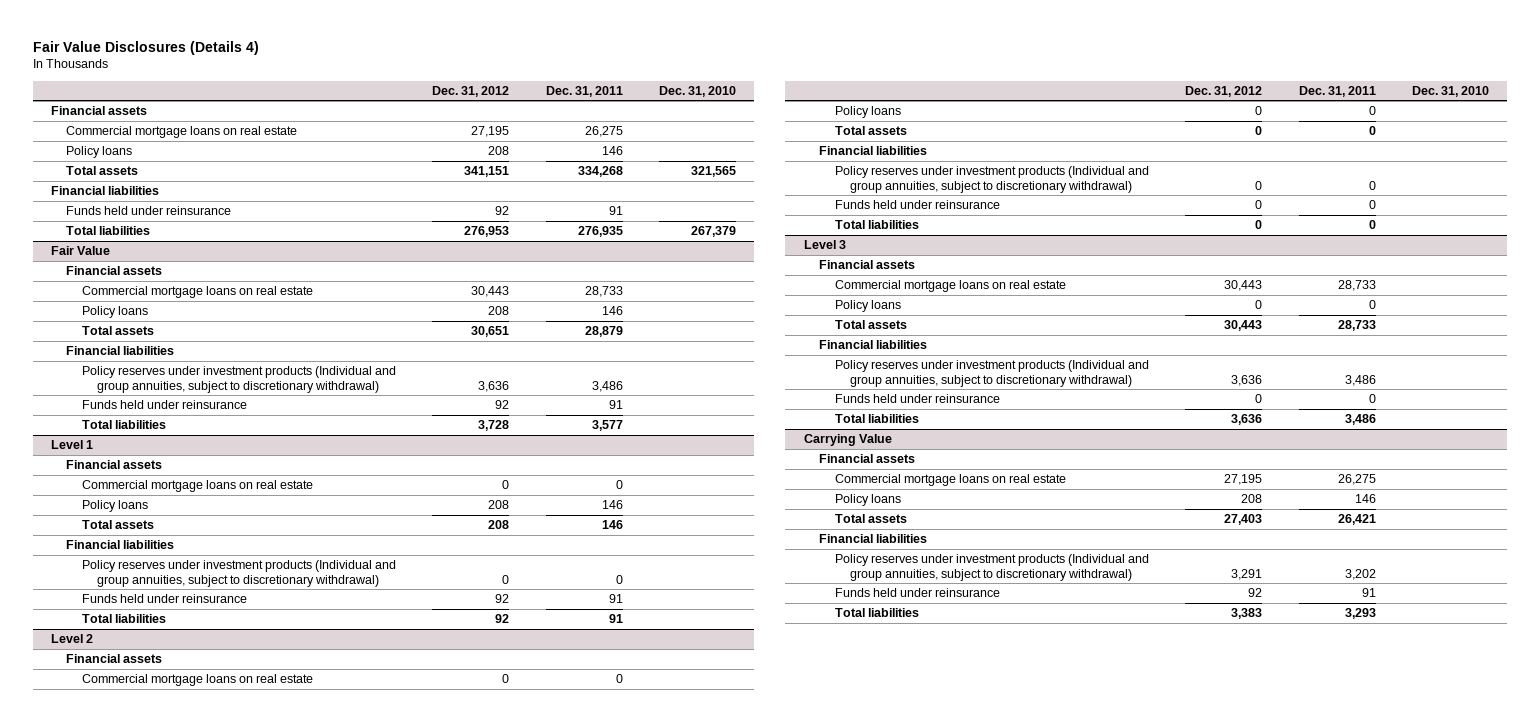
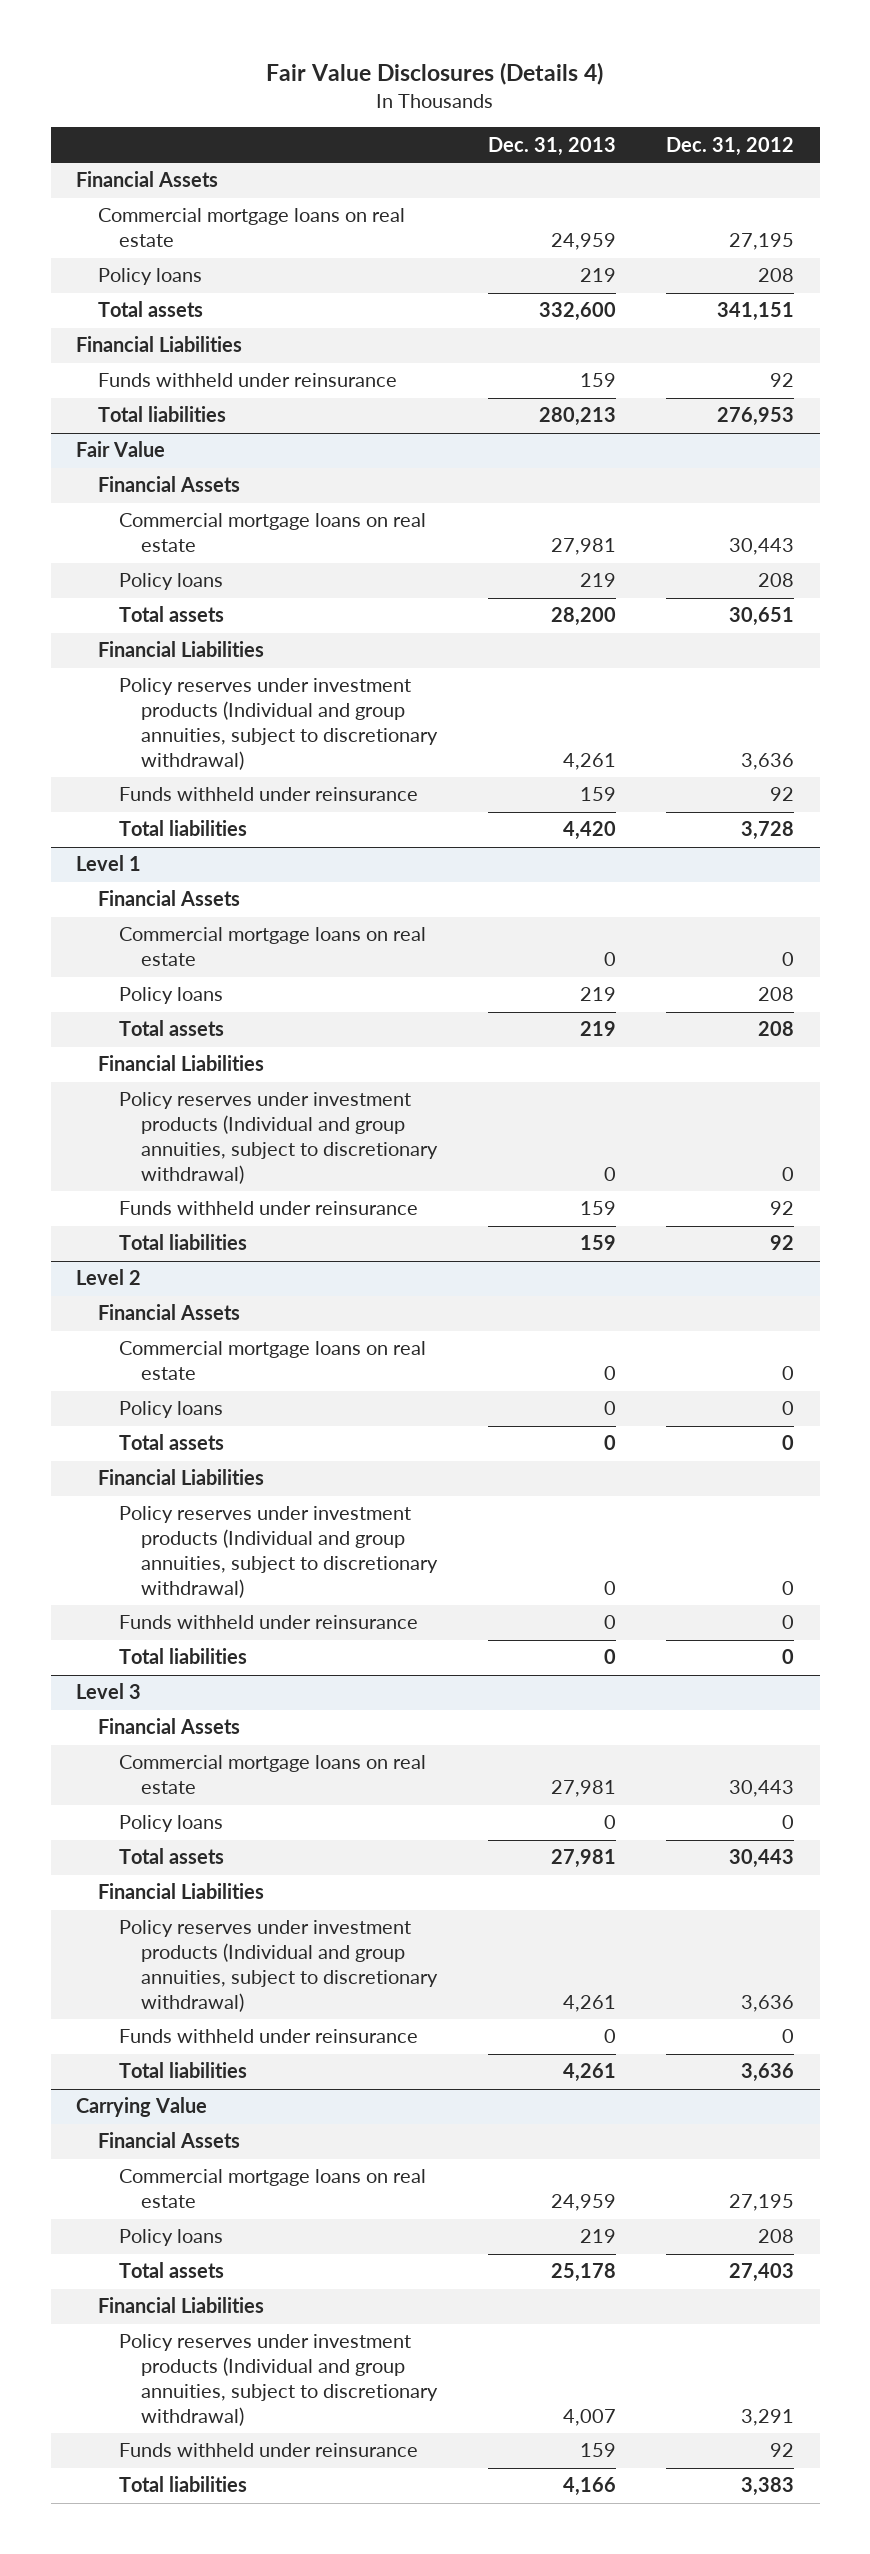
[545,85,623,97] Dec. 31, 2011 -> none
[659,85,737,97] Dec. 31, 2010 -> none
none -> [487,136,616,156] Dec. 31, 2013
[50,106,147,116] Financial assets -> [75,171,218,188] Financial Assets
[50,186,159,196] Financial liabilities -> [75,336,242,353] Financial Liabilities
[66,206,232,216] Funds held under reinsurance -> [97,373,397,388] Funds withheld under reinsurance
[66,266,163,276] Financial assets -> [97,476,240,493] Financial Assets
[66,346,175,356] Financial liabilities -> [97,641,264,658] Financial Liabilities
[81,400,247,410] Funds held under reinsurance -> [119,787,419,802] Funds withheld under reinsurance
[66,460,163,470] Financial assets -> [97,890,240,907] Financial Assets
[66,540,175,550] Financial liabilities -> [97,1055,264,1072] Financial Liabilities
[81,594,247,604] Funds held under reinsurance -> [119,1201,419,1216] Funds withheld under reinsurance
[66,654,163,664] Financial assets -> [97,1304,240,1321] Financial Assets
[819,146,928,156] Financial liabilities -> [97,1469,264,1486] Financial Liabilities
[834,200,1000,210] Funds held under reinsurance -> [119,1615,419,1630] Funds withheld under reinsurance
[819,260,916,270] Financial assets -> [97,1718,240,1735] Financial Assets
[819,340,928,350] Financial liabilities -> [97,1883,264,1900] Financial Liabilities
[834,394,1000,404] Funds held under reinsurance -> [119,2029,419,2044] Funds withheld under reinsurance
[819,454,916,464] Financial assets -> [97,2132,240,2149] Financial Assets
[819,534,928,544] Financial liabilities -> [97,2297,264,2314] Financial Liabilities
[834,588,1000,598] Funds held under reinsurance -> [119,2443,419,2458] Funds withheld under reinsurance

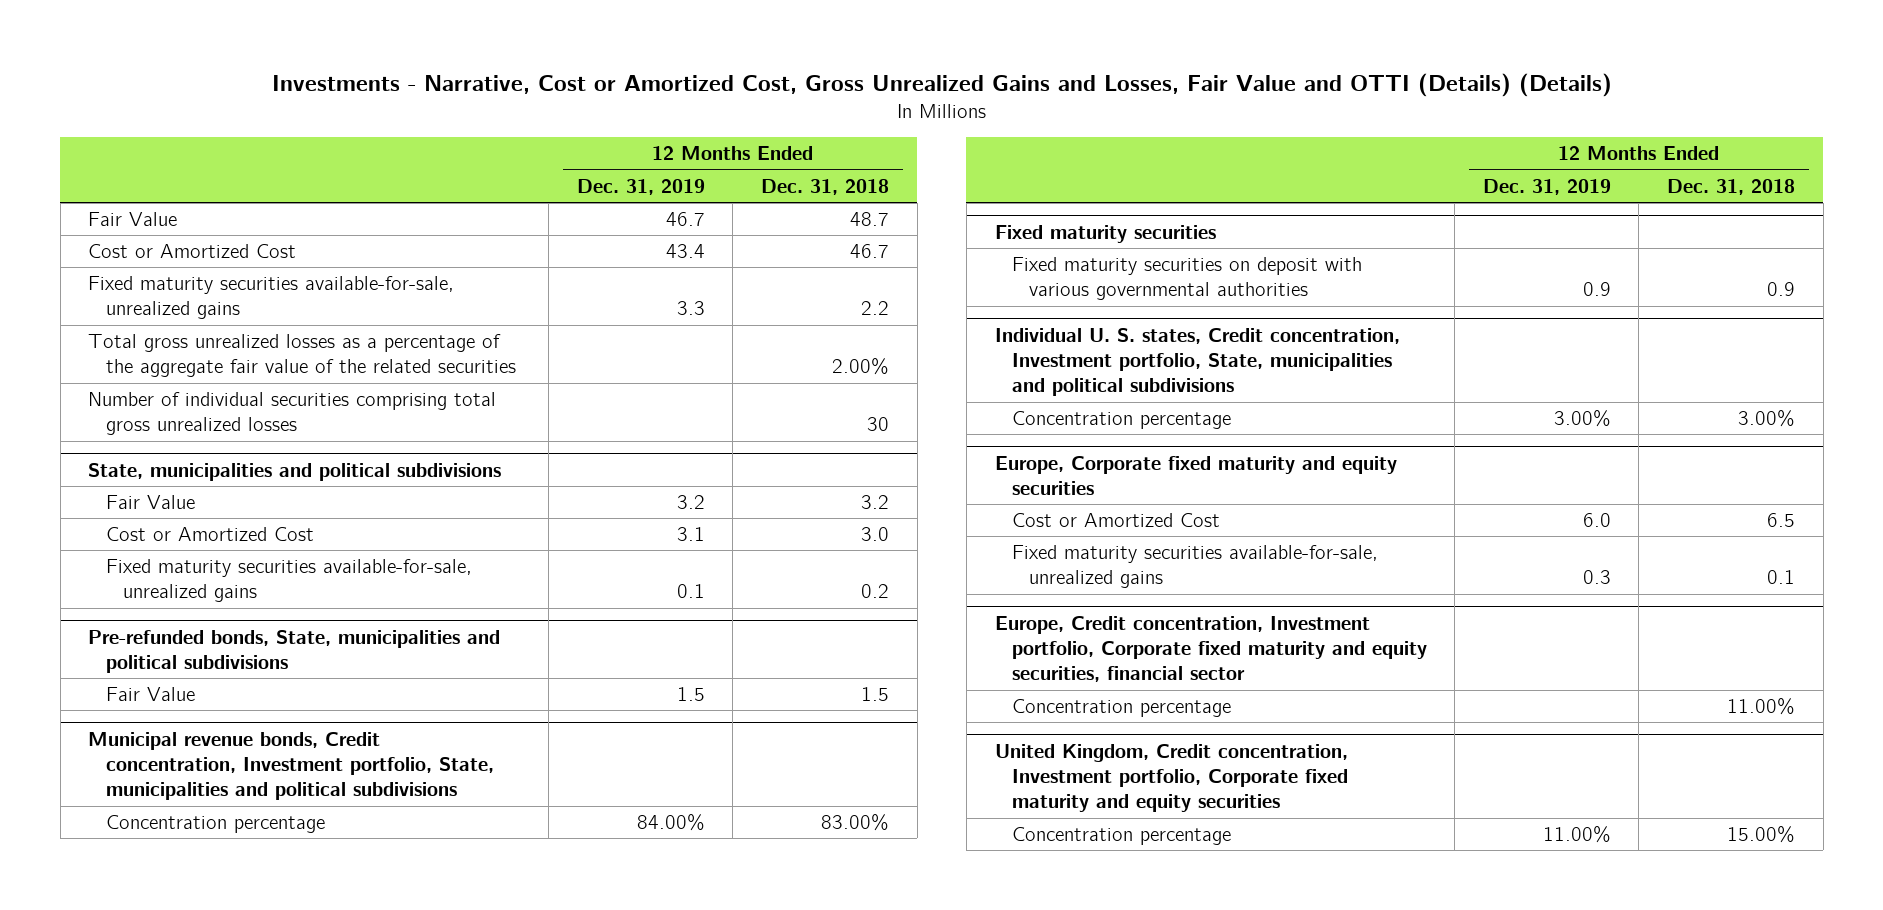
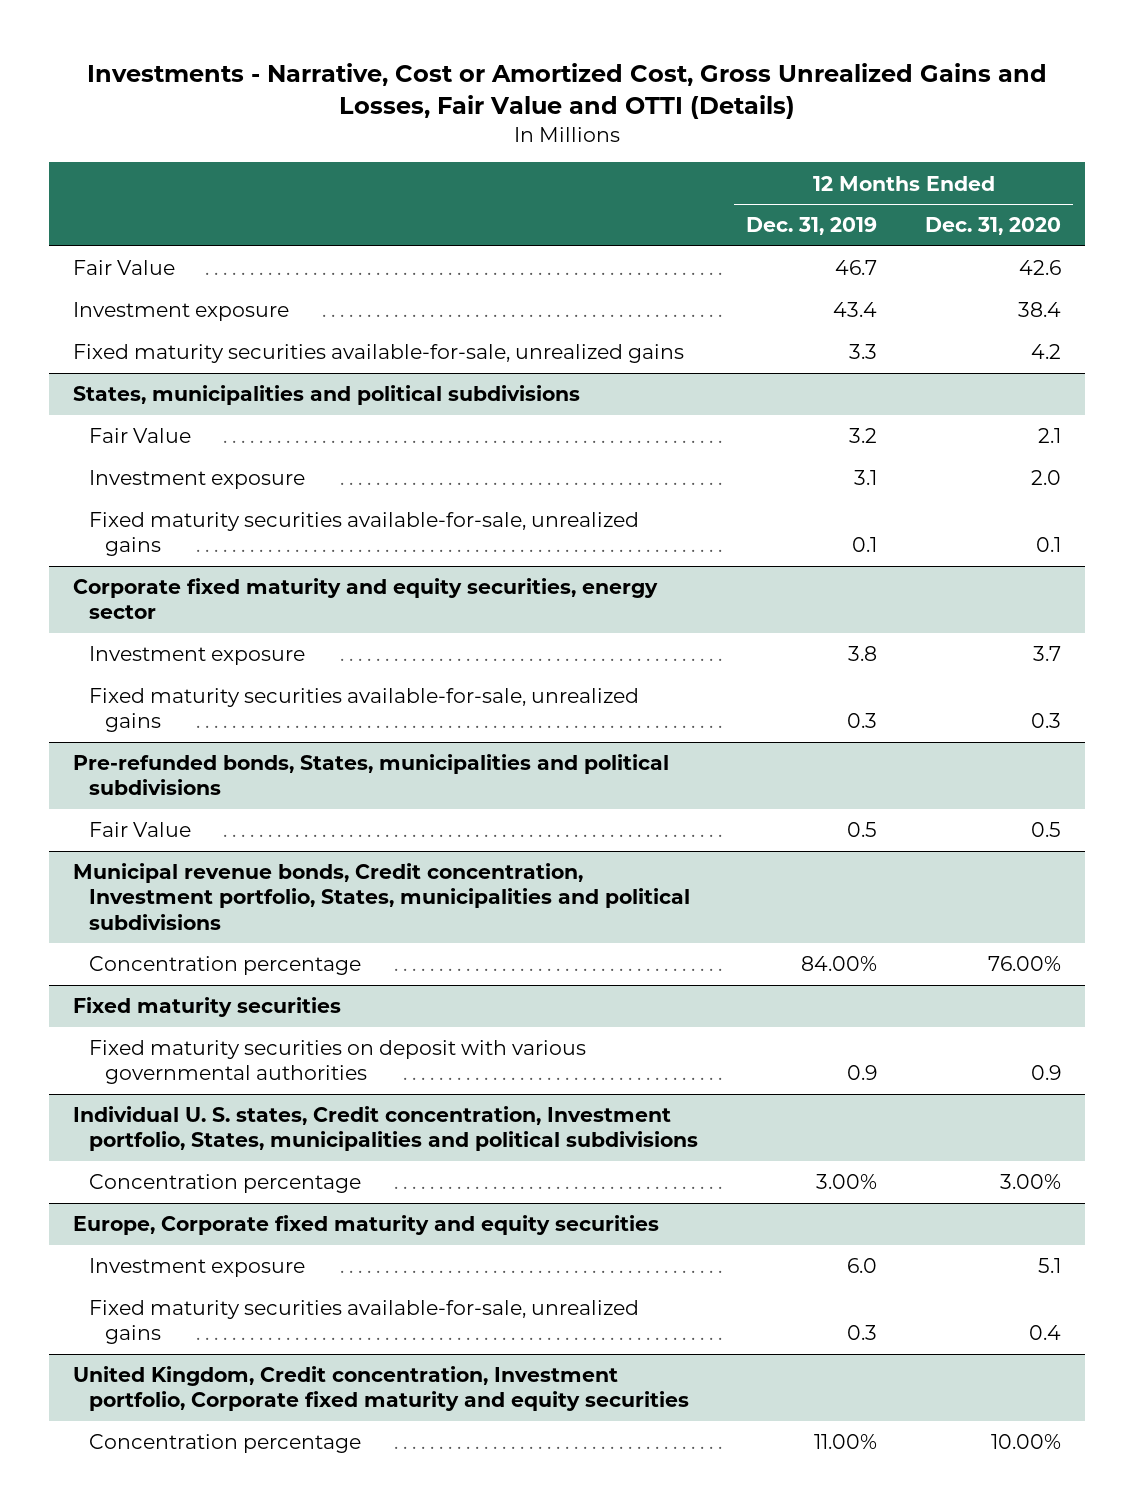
[271,72,1612,97] Investments - Narrative, Cost or Amortized Cost, Gross Unrealized Gains and Losses, Fair Value and OTTI (Details) (Details) -> [87,62,1048,119] Investments - Narrative, Cost or Amortized Cost, Gross Unrealized Gains and Losses, Fair Value and OTTI (Details)
[760,178,889,195] Dec. 31, 2018 -> none
none -> [925,217,1062,236] Dec. 31, 2020
[88,244,297,259] Cost or Amortized Cost -> [73,302,290,322] Investment exposure
[88,334,516,378] Total gross unrealized losses as a percentage of the aggregate fair value of the related securities -> none
[88,392,497,436] Number of individual securities comprising total gross unrealized losses -> none
[88,462,502,481] State, municipalities and political subdivisions -> [73,385,581,406] States, municipalities and political subdivisions
[105,527,314,542] Cost or Amortized Cost -> [89,470,306,490] Investment exposure
none -> [73,578,659,620] Corporate fixed maturity and equity securities, energy sector
none -> [89,646,306,666] Investment exposure
none -> [89,688,640,733] Fixed maturity securities available-for-sale, unrealized gains
[88,629,501,673] Pre-refunded bonds, State, municipalities and political subdivisions -> [73,754,670,796] Pre-refunded bonds, States, municipalities and political subdivisions
[676,687,705,702] 1.5 -> [847,822,878,838] 0.5
[88,731,494,801] Municipal revenue bonds, Credit concentration, Investment portfolio, State, municipalities and political subdivisions -> [73,863,691,930] Municipal revenue bonds, Credit concentration, Investment portfolio, States, municipalities and political subdivisions
[994,327,1400,397] Individual U. S. states, Credit concentration, Investment portfolio, State, municipalities and political subdivisions -> [73,1106,699,1152] Individual U. S. states, Credit concentration, Investment portfolio, States, municipalities and political subdivisions
[1011,513,1220,528] Cost or Amortized Cost -> [89,1258,306,1278] Investment exposure
[994,615,1427,683] Europe, Credit concentration, Investment portfolio, Corporate fixed maturity and equity securities, financial sector -> none
[1011,699,1231,718] Concentration percentage -> none

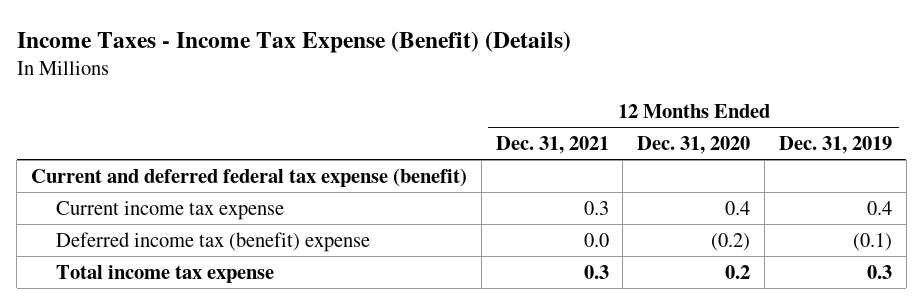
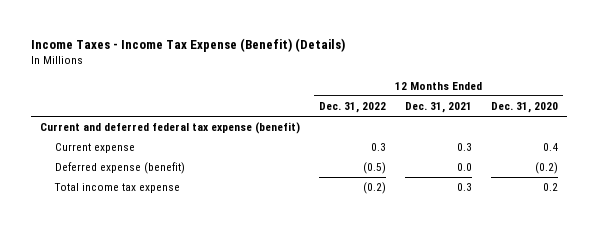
[778,135,892,154] Dec. 31, 2019 -> none
none -> [319,102,387,114] Dec. 31, 2022
[55,200,284,220] Current income tax expense -> [54,143,135,154] Current expense
[55,231,370,252] Deferred income tax (benefit) expense -> [54,162,185,175] Deferred expense (benefit)

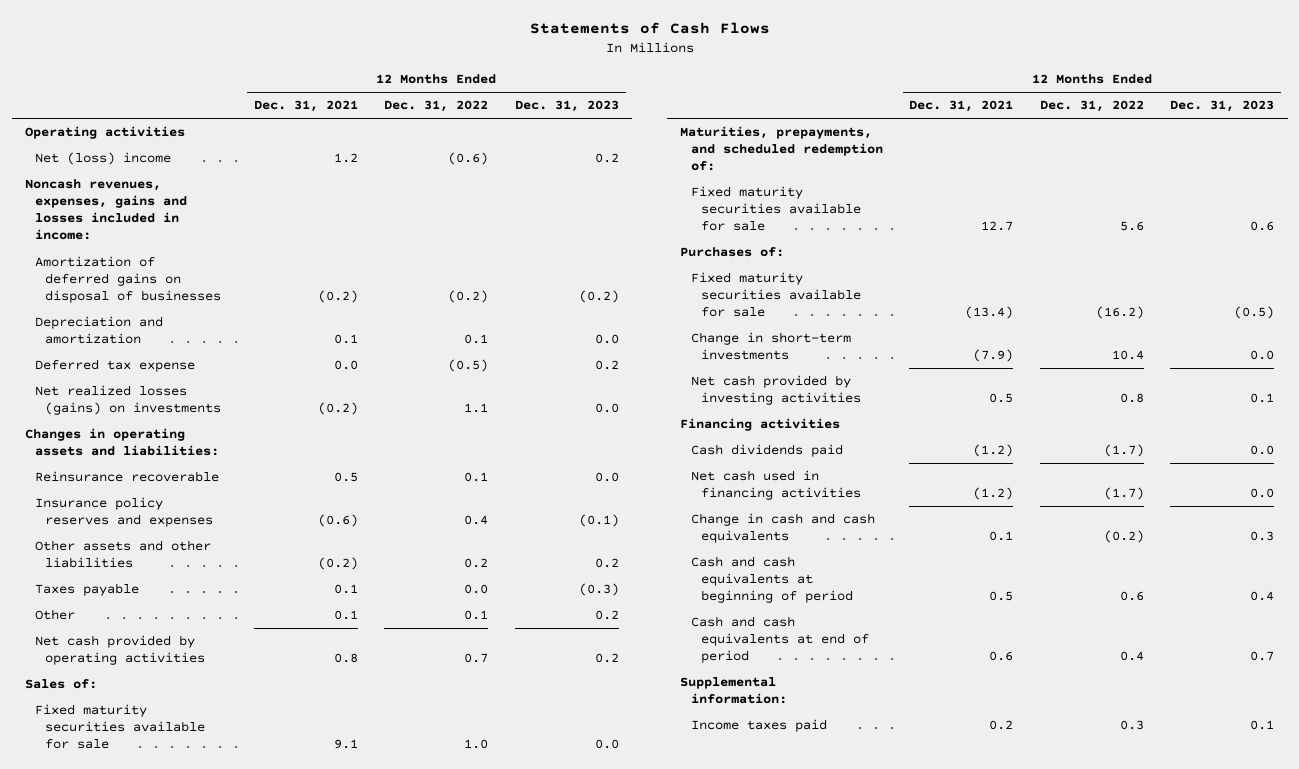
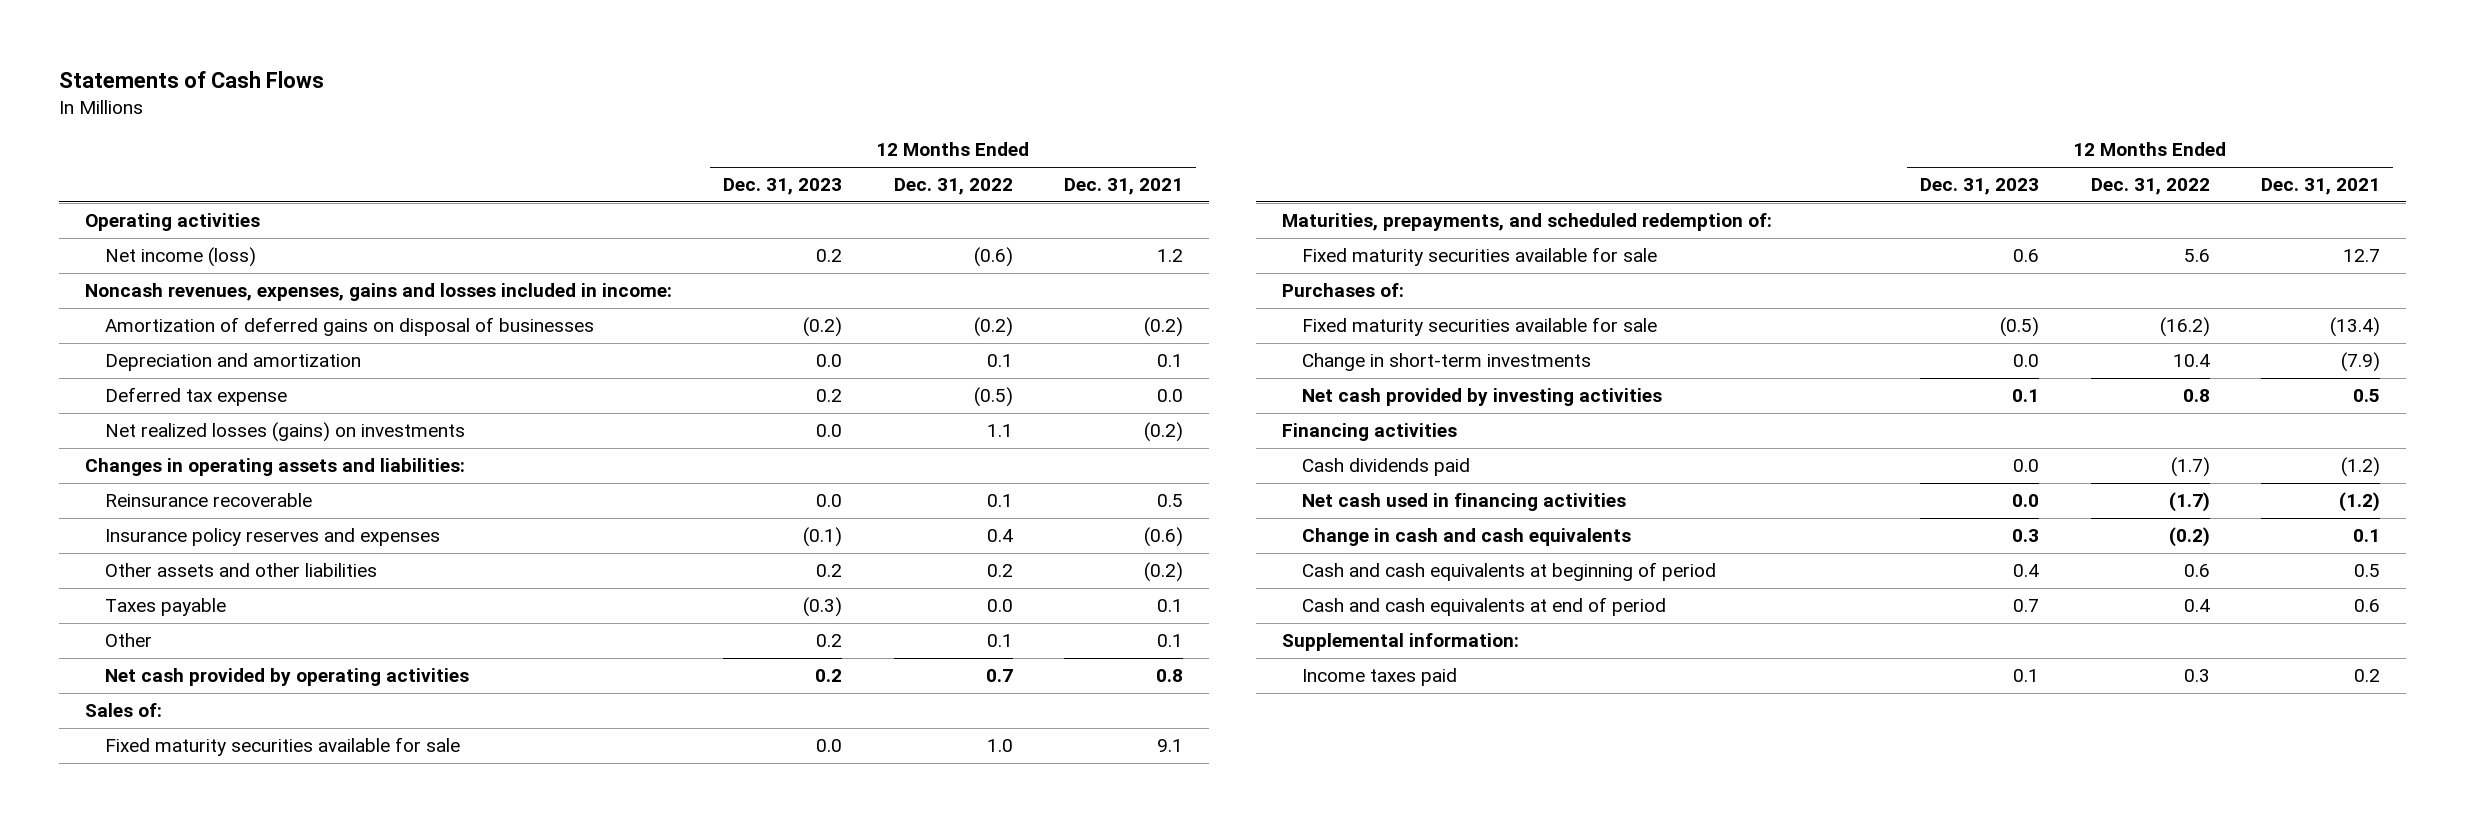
[35,152,172,166] Net (loss) income -> [105,247,257,268] Net income (loss)

